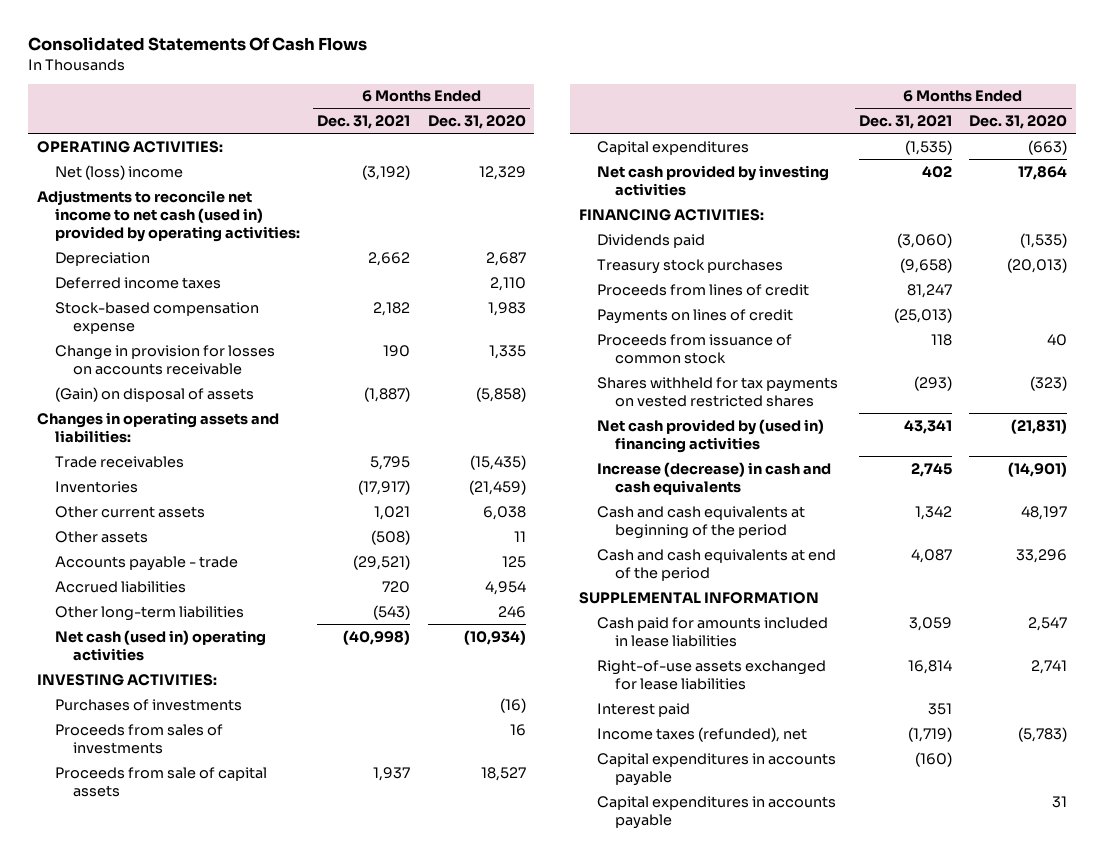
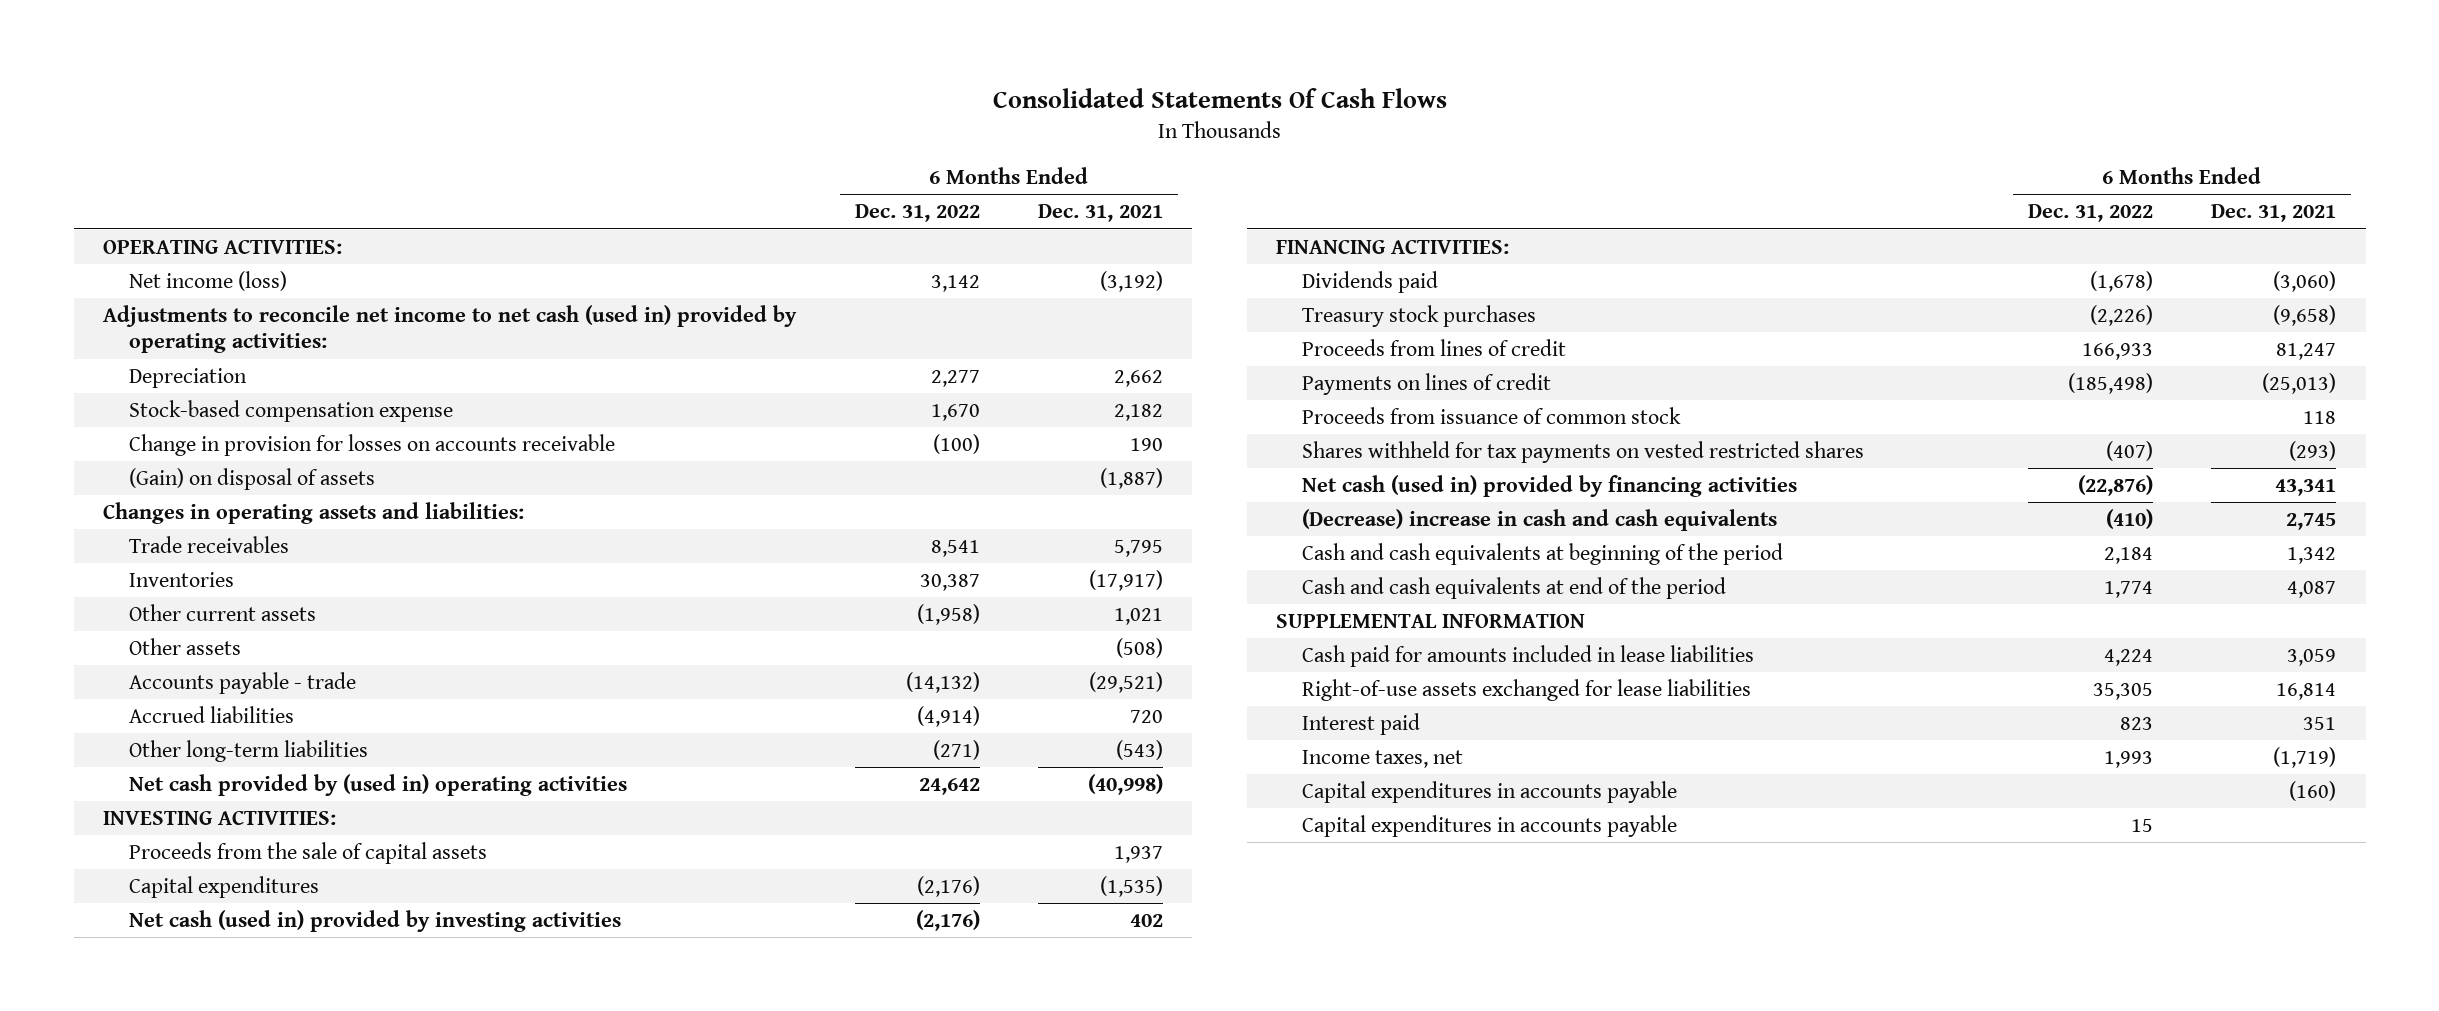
[427,115,526,130] Dec. 31, 2020 -> none
none -> [854,204,980,223] Dec. 31, 2022
[55,164,184,180] Net (loss) income -> [128,271,287,292] Net income (loss)
[55,276,222,289] Deferred income taxes -> none
[55,629,267,661] Net cash (used in) operating activities -> [128,774,627,797] Net cash provided by (used in) operating activities
[55,698,243,711] Purchases of investments -> none
[55,723,224,754] Proceeds from sales of investments -> none
[55,766,268,797] Proceeds from sale of capital assets -> [128,842,487,865] Proceeds from the sale of capital assets
[596,164,829,196] Net cash provided by investing activities -> [128,910,621,933] Net cash (used in) provided by investing activities
[596,418,824,453] Net cash provided by (used in) financing activities -> [1302,475,1798,498] Net cash (used in) provided by financing activities
[596,461,831,495] Increase (decrease) in cash and cash equivalents -> [1302,509,1778,532] (Decrease) increase in cash and cash equivalents
[596,726,807,742] Income taxes (refunded), net -> [1302,750,1464,769] Income taxes, net

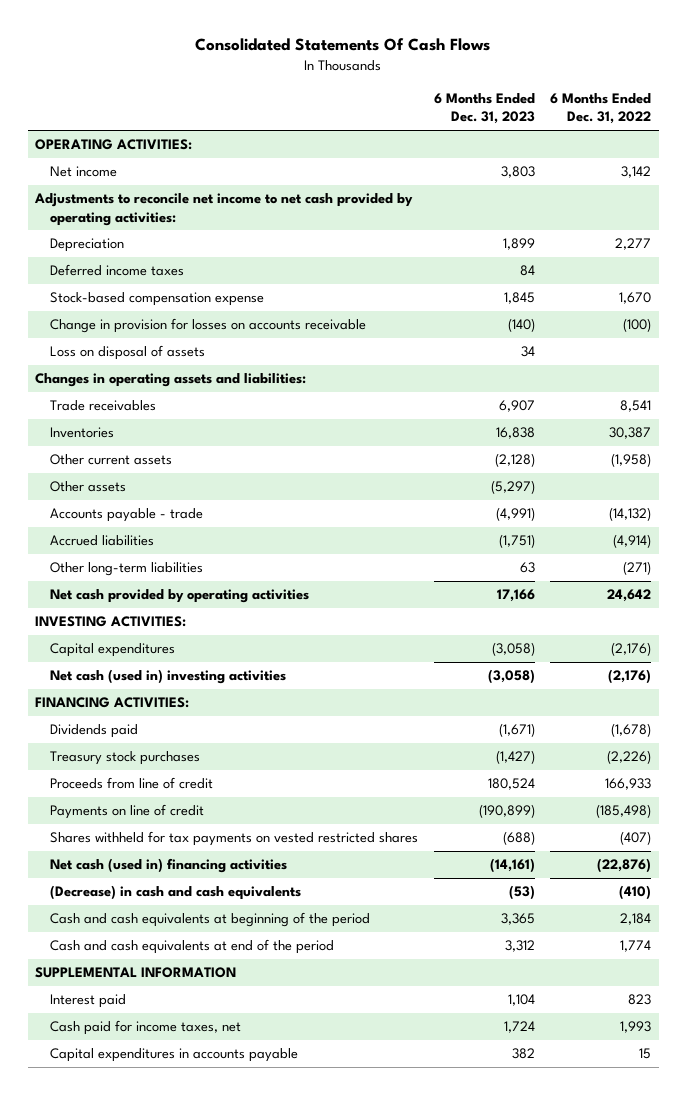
[1037,204,1163,223] Dec. 31, 2021 -> none
none -> [433,92,535,125] 6 Months Ended Dec. 31, 2023
[128,271,287,292] Net income (loss) -> [50,166,118,178] Net income
[103,305,798,354] Adjustments to reconcile net income to net cash (used in) provided by operating activities: -> [34,193,414,226] Adjustments to reconcile net income to net cash provided by operating activities:
none -> [50,264,185,277] Deferred income taxes
[128,468,375,491] (Gain) on disposal of assets -> [50,345,206,361] Loss on disposal of assets
[128,774,627,797] Net cash provided by (used in) operating activities -> [50,589,310,604] Net cash provided by operating activities
[128,842,487,865] Proceeds from the sale of capital assets -> none
[128,910,621,933] Net cash (used in) provided by investing activities -> [50,669,287,685] Net cash (used in) investing activities
[1302,407,1682,425] Proceeds from issuance of common stock -> none
[1302,339,1567,357] Proceeds from lines of credit -> [50,777,214,790] Proceeds from line of credit
[1302,373,1552,396] Payments on lines of credit -> [50,804,205,820] Payments on line of credit
[1302,475,1798,498] Net cash (used in) provided by financing activities -> [50,858,288,874] Net cash (used in) financing activities
[1302,509,1778,532] (Decrease) increase in cash and cash equivalents -> [50,885,302,901] (Decrease) in cash and cash equivalents
[1302,645,1755,668] Cash paid for amounts included in lease liabilities -> none
[1302,679,1752,702] Right-of-use assets exchanged for lease liabilities -> none
[1302,781,1678,804] Capital expenditures in accounts payable -> none
[1302,750,1464,769] Income taxes, net -> [50,1020,242,1036] Cash paid for income taxes, net

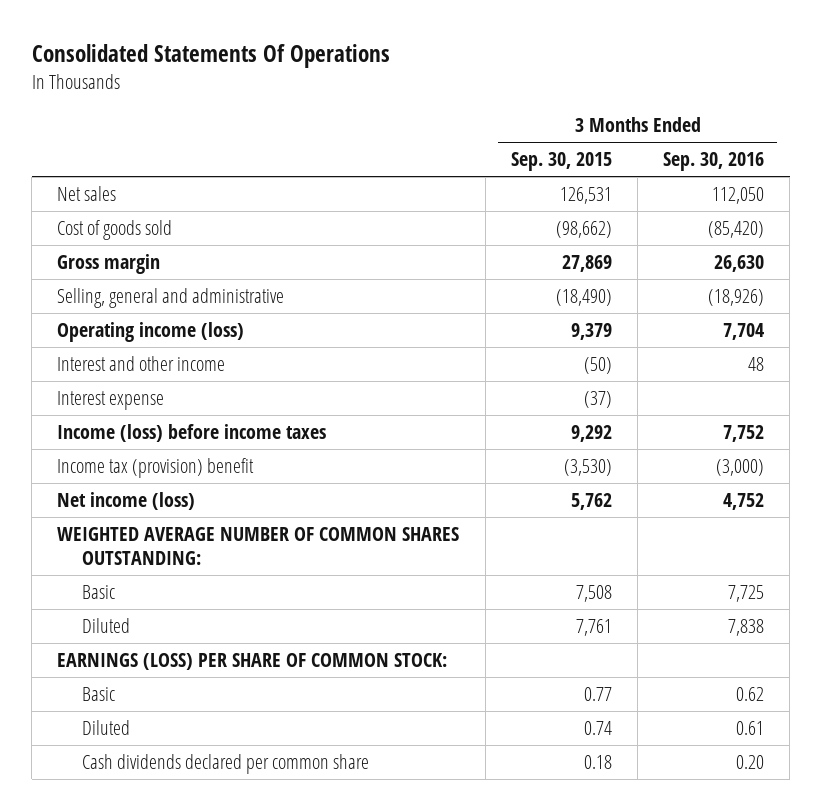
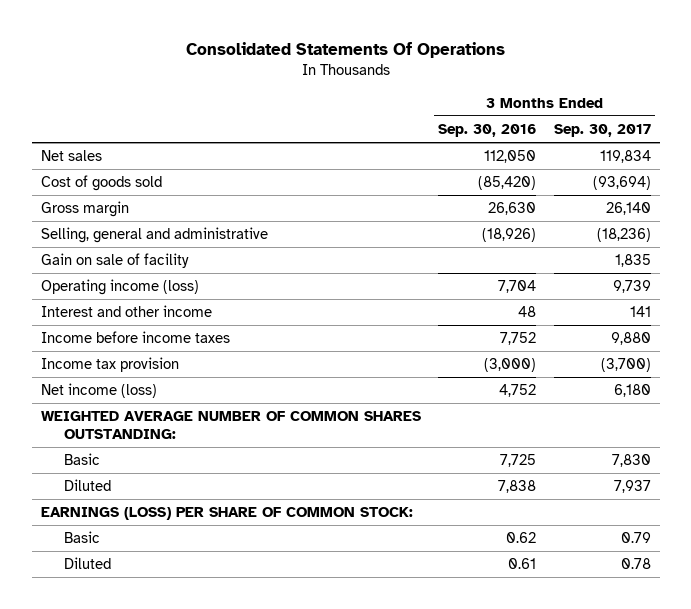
[510,152,612,172] Sep. 30, 2015 -> none
none -> [553,124,651,138] Sep. 30, 2017
none -> [40,253,189,269] Gain on sale of facility
[57,391,165,411] Interest expense -> none
[57,424,327,443] Income (loss) before income taxes -> [40,331,230,344] Income before income taxes
[57,458,255,479] Income tax (provision) benefit -> [40,357,179,373] Income tax provision
[81,754,369,775] Cash dividends declared per common share -> none

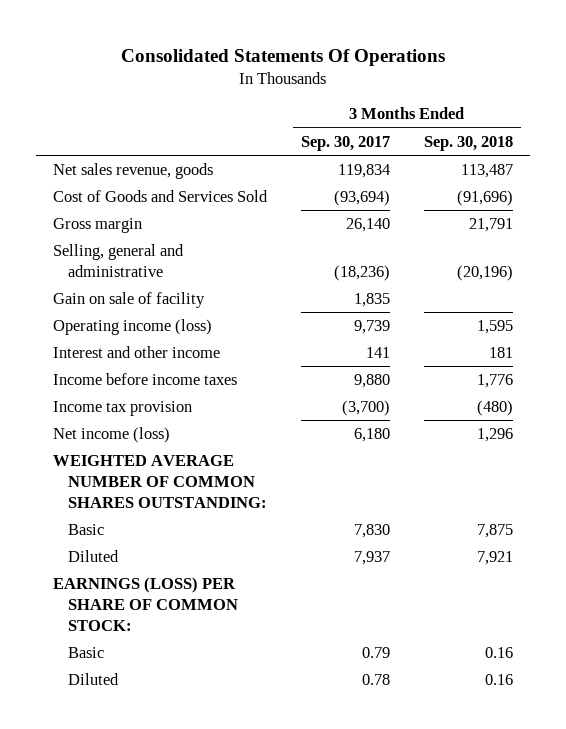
[438,124,537,138] Sep. 30, 2016 -> none
none -> [424,135,514,151] Sep. 30, 2018
[40,150,102,162] Net sales -> [52,163,213,180] Net sales revenue, goods
[40,175,162,192] Cost of goods sold -> [52,190,268,203] Cost of Goods and Services Sold

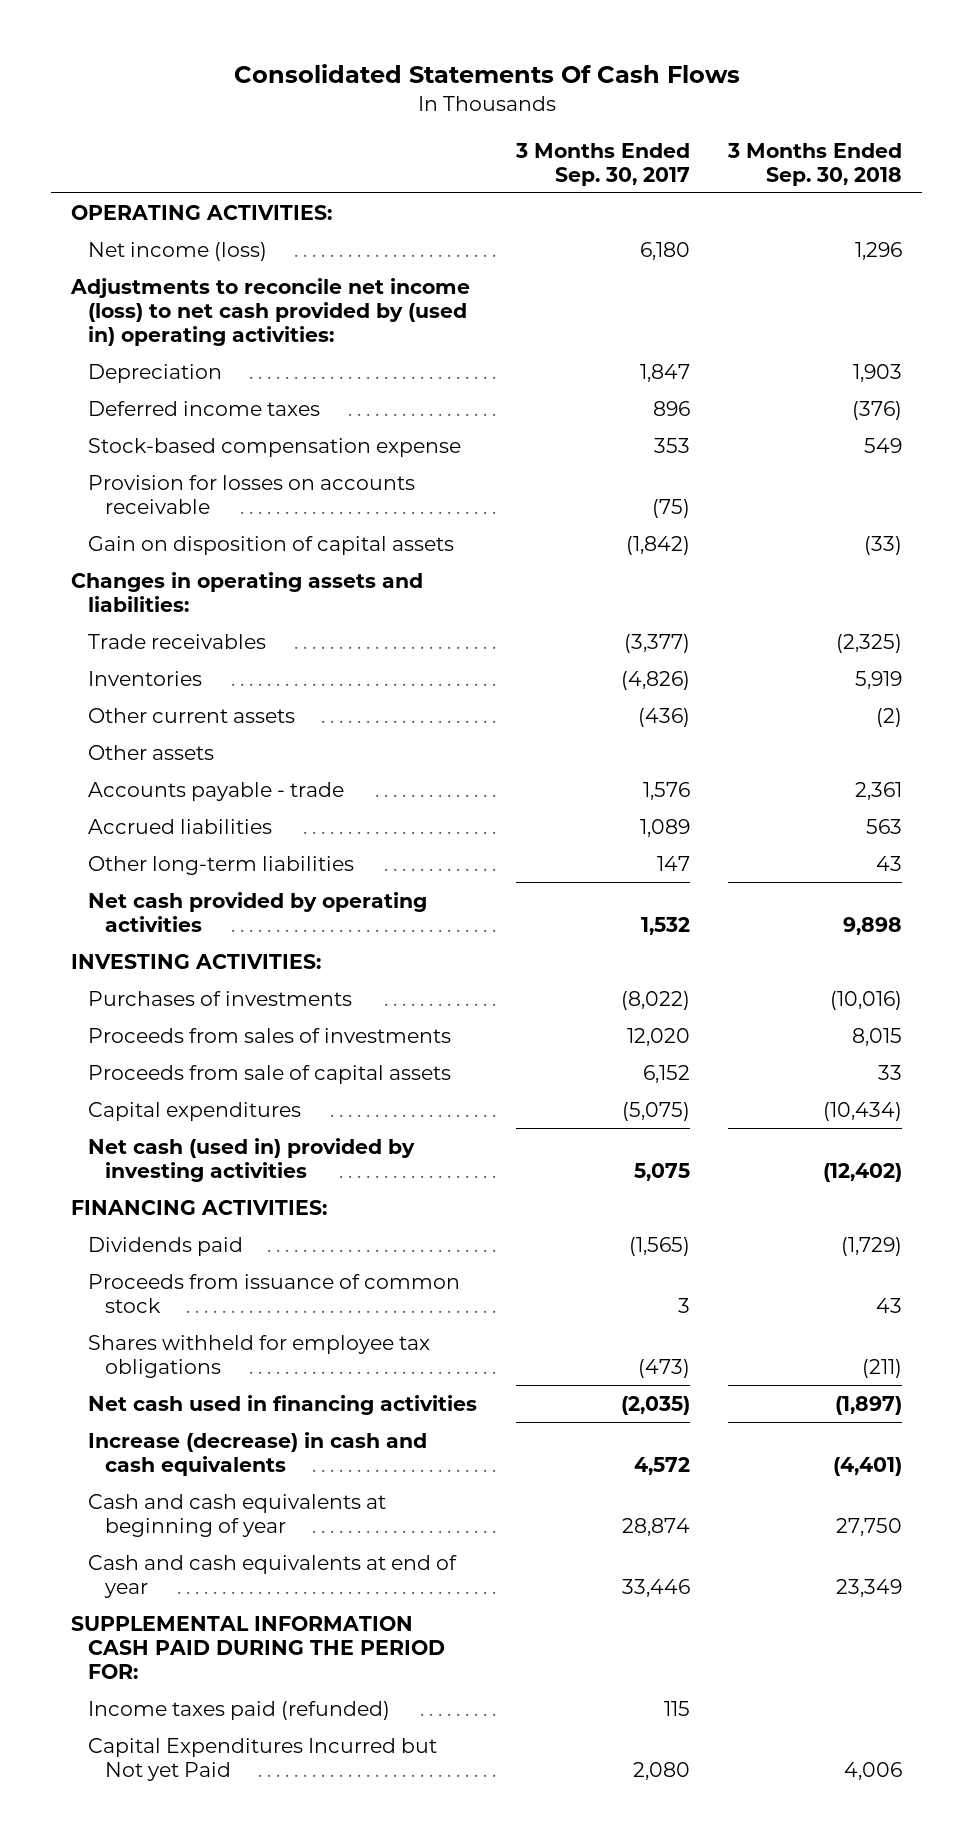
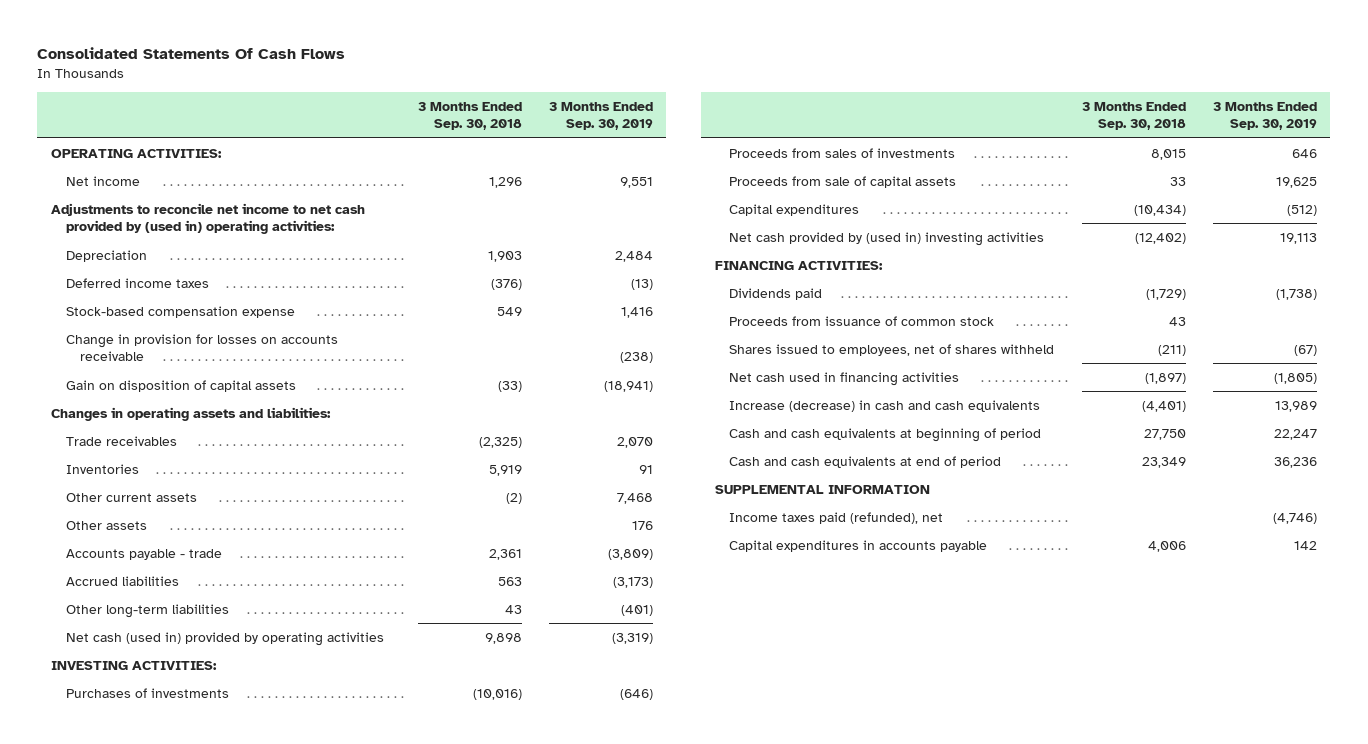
[514,142,690,186] 3 Months Ended Sep. 30, 2017 -> none
none -> [548,101,653,131] 3 Months Ended Sep. 30, 2019
[87,241,267,261] Net income (loss) -> [65,175,140,186] Net income
[69,277,470,346] Adjustments to reconcile net income (loss) to net cash provided by (used in) operating activities: -> [50,202,365,235] Adjustments to reconcile net income to net cash provided by (used in) operating activities:
[87,474,415,514] Provision for losses on accounts receivable -> [65,333,338,362] Change in provision for losses on accounts receivable
[87,891,427,932] Net cash provided by operating activities -> [65,631,384,646] Net cash (used in) provided by operating activities
[87,1137,415,1182] Net cash (used in) provided by investing activities -> [729,231,1045,246] Net cash provided by (used in) investing activities
[87,1334,430,1378] Shares withheld for employee tax obligations -> [729,343,1055,356] Shares issued to employees, net of shares withheld
[87,1493,386,1537] Cash and cash equivalents at beginning of year -> [729,427,1042,442] Cash and cash equivalents at beginning of period
[87,1554,457,1598] Cash and cash equivalents at end of year -> [729,455,1002,468] Cash and cash equivalents at end of period
[70,1615,445,1679] SUPPLEMENTAL INFORMATION CASH PAID DURING THE PERIOD FOR: -> [714,484,930,494] SUPPLEMENTAL INFORMATION
[87,1700,390,1720] Income taxes paid (refunded) -> [729,511,944,524] Income taxes paid (refunded), net
[87,1737,437,1781] Capital Expenditures Incurred but Not yet Paid -> [729,539,988,552] Capital expenditures in accounts payable

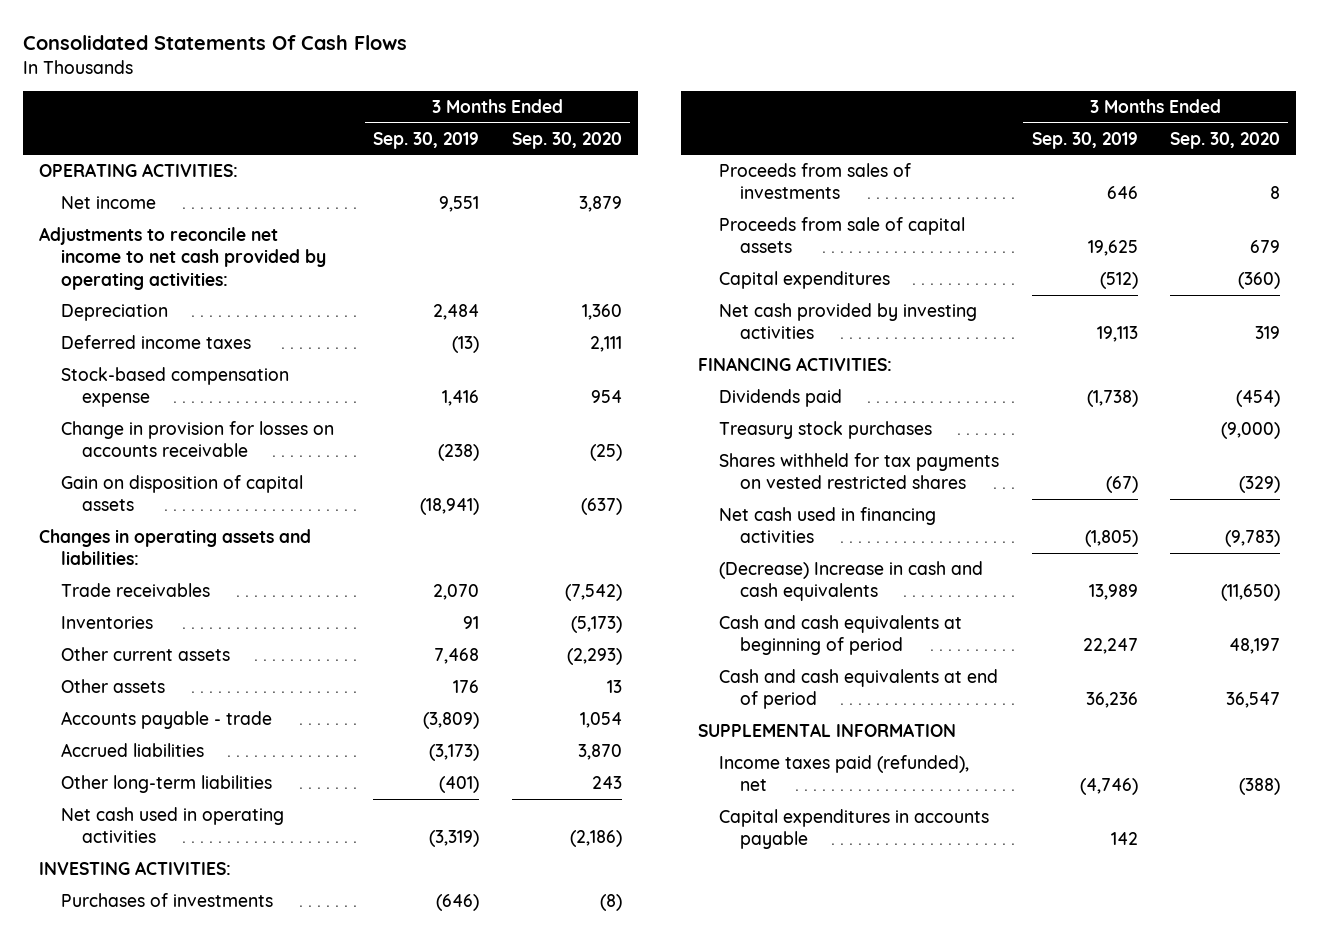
[417,101,522,131] 3 Months Ended Sep. 30, 2018 -> none
none -> [511,131,622,149] Sep. 30, 2020
[50,202,365,235] Adjustments to reconcile net income to net cash provided by (used in) operating activities: -> [39,227,326,290] Adjustments to reconcile net income to net cash provided by operating activities:
[65,631,384,646] Net cash (used in) provided by operating activities -> [60,807,284,844] Net cash used in operating activities
[729,231,1045,246] Net cash provided by (used in) investing activities -> [719,303,978,340] Net cash provided by investing activities
[729,315,995,326] Proceeds from issuance of common stock -> none
none -> [719,421,933,440] Treasury stock purchases
[729,343,1055,356] Shares issued to employees, net of shares withheld -> [719,453,1000,490] Shares withheld for tax payments on vested restricted shares
[729,399,1041,412] Increase (decrease) in cash and cash equivalents -> [719,561,984,602] (Decrease) Increase in cash and cash equivalents

